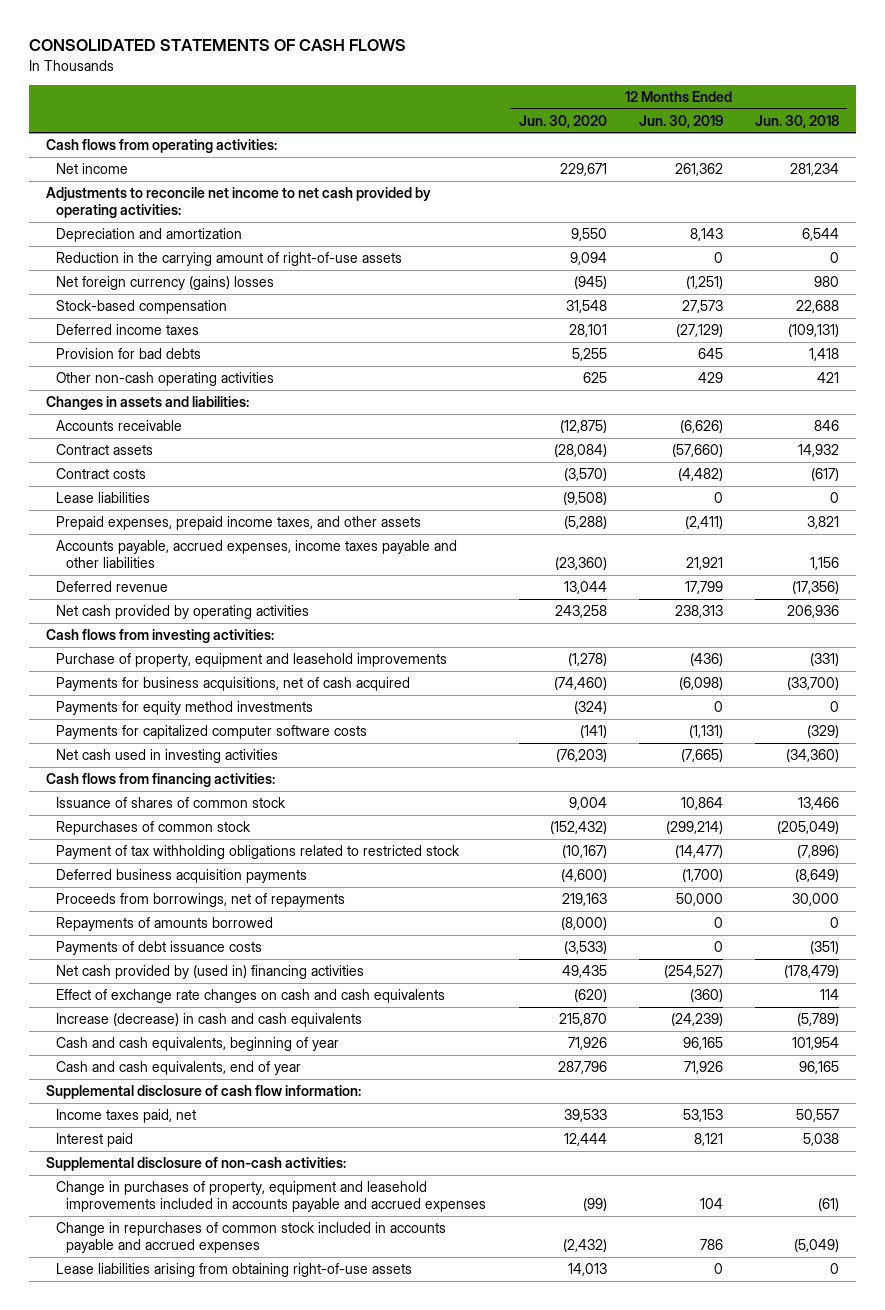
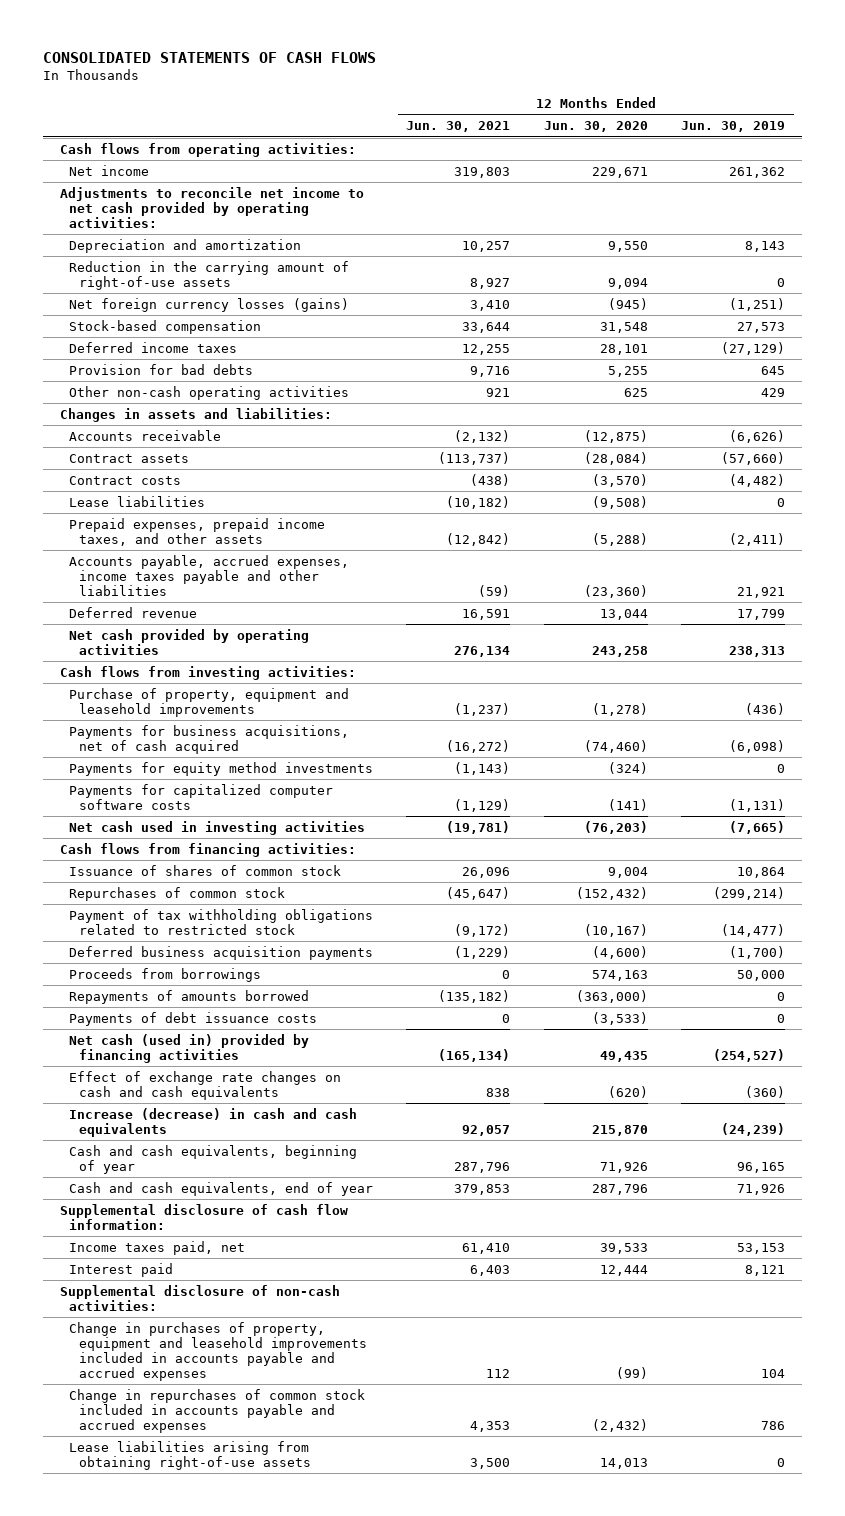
[755,114,840,128] Jun. 30, 2018 -> none
none -> [406,121,511,133] Jun. 30, 2021
[55,276,274,291] Net foreign currency (gains) losses -> [69,297,350,312] Net foreign currency losses (gains)
[55,893,345,908] Proceeds from borrowings, net of repayments -> [69,967,262,982] Proceeds from borrowings
[561,893,607,907] 219,163 -> [591,969,648,981] 574,163
[560,917,607,931] (8,000) -> [575,989,648,1003] (363,000)
[55,965,364,980] Net cash provided by (used in) financing activities -> [69,1033,310,1063] Net cash (used in) provided by financing activities

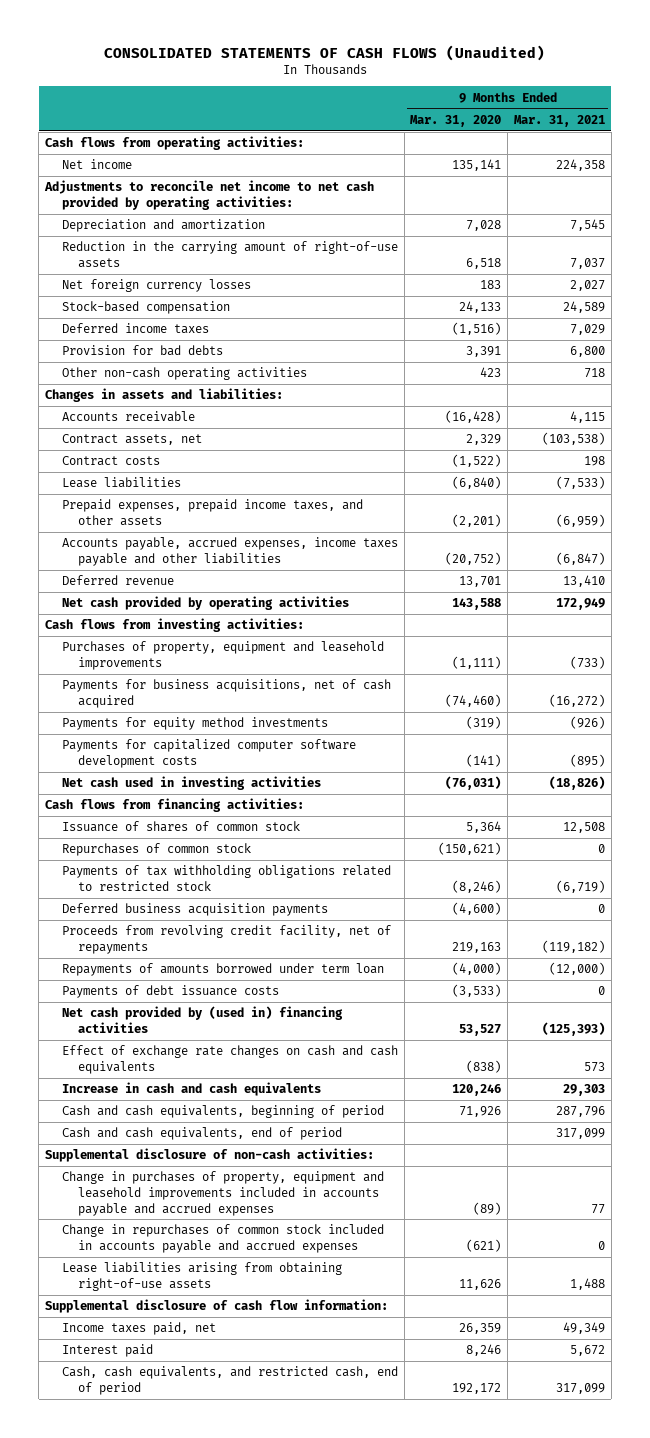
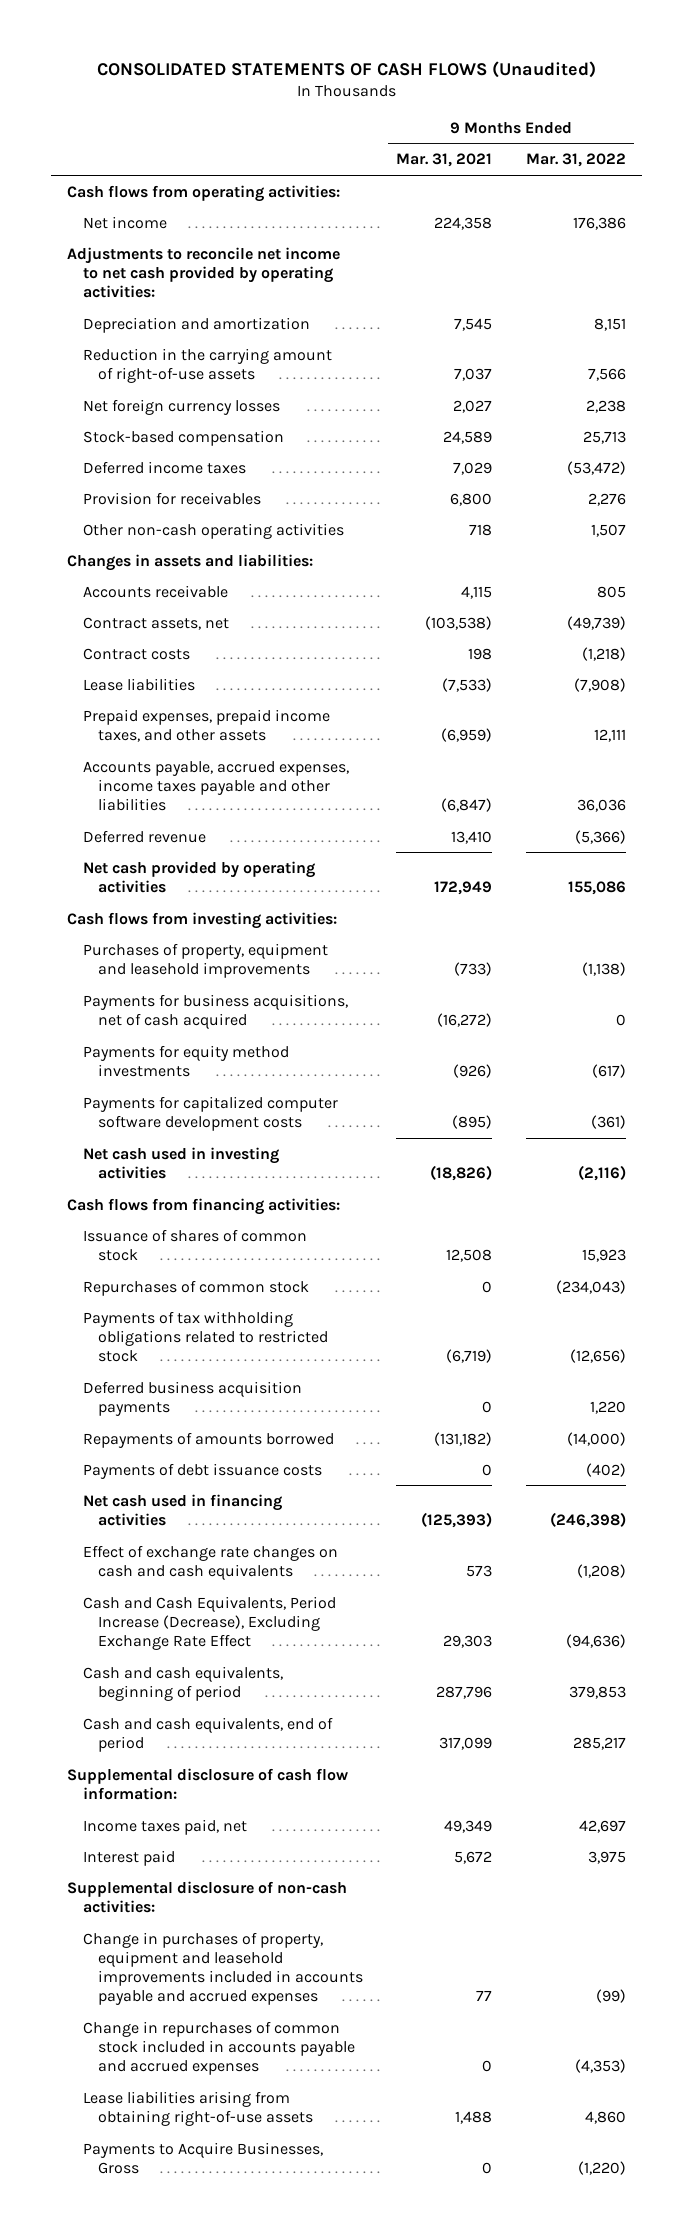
[410,114,502,127] Mar. 31, 2020 -> none
none -> [525,153,626,168] Mar. 31, 2022
[61,345,223,357] Provision for bad debts -> none
none -> [82,491,261,505] Provision for receivables
[61,925,391,954] Proceeds from revolving credit facility, net of repayments -> none
[61,963,384,977] Repayments of amounts borrowed under term loan -> [82,1431,334,1448] Repayments of amounts borrowed
[549,962,606,976] (12,000) -> [434,1431,493,1446] (131,182)
[61,1006,343,1033] Net cash provided by (used in) financing activities -> [82,1493,282,1526] Net cash used in financing activities
[61,1082,321,1097] Increase in cash and cash equivalents -> [82,1595,336,1650] Cash and Cash Equivalents, Period Increase (Decrease), Excluding Exchange Rate Effect
[45,1299,389,1314] Supplemental disclosure of cash flow information: -> [67,1767,349,1800] Supplemental disclosure of cash flow information:
[61,1322,216,1336] Income taxes paid, net -> [82,1818,247,1835] Income taxes paid, net
[61,1344,153,1358] Interest paid -> [82,1849,175,1866] Interest paid
[61,1366,398,1395] Cash, cash equivalents, and restricted cash, end of period -> none
none -> [82,2141,323,2174] Payments to Acquire Businesses, Gross

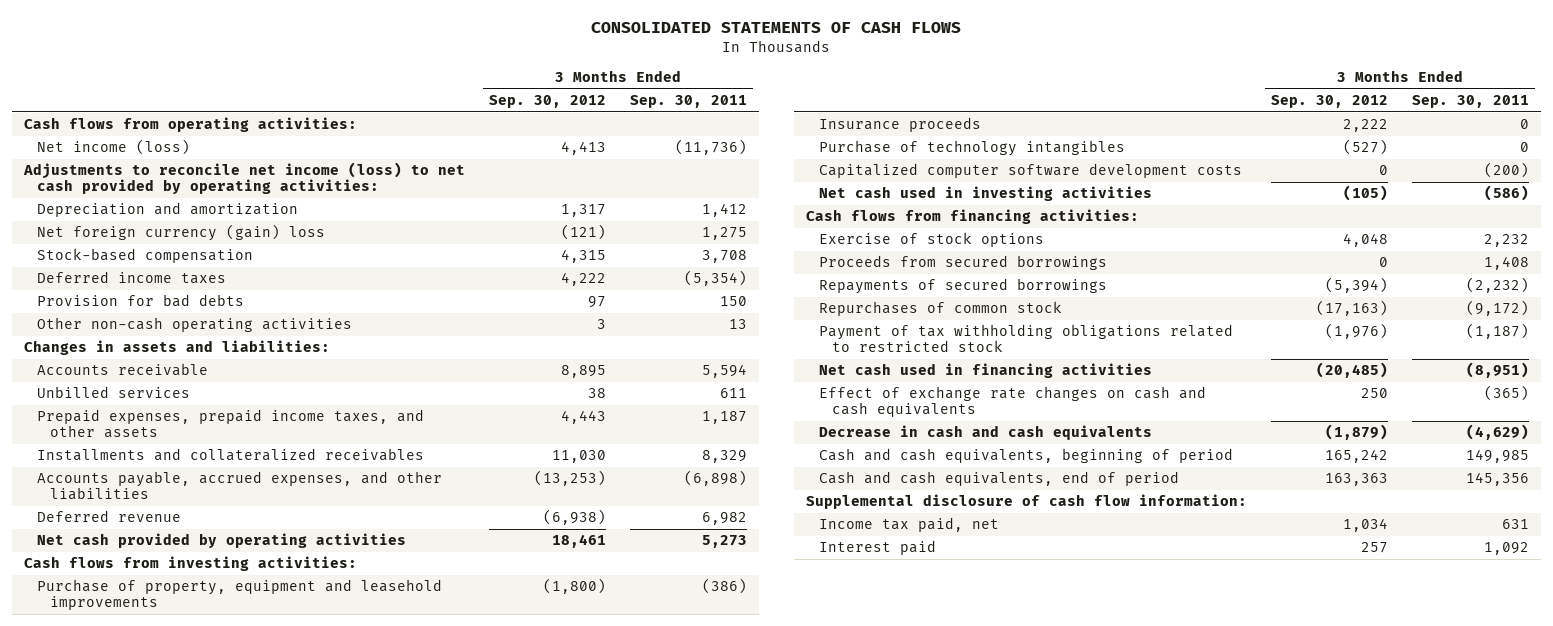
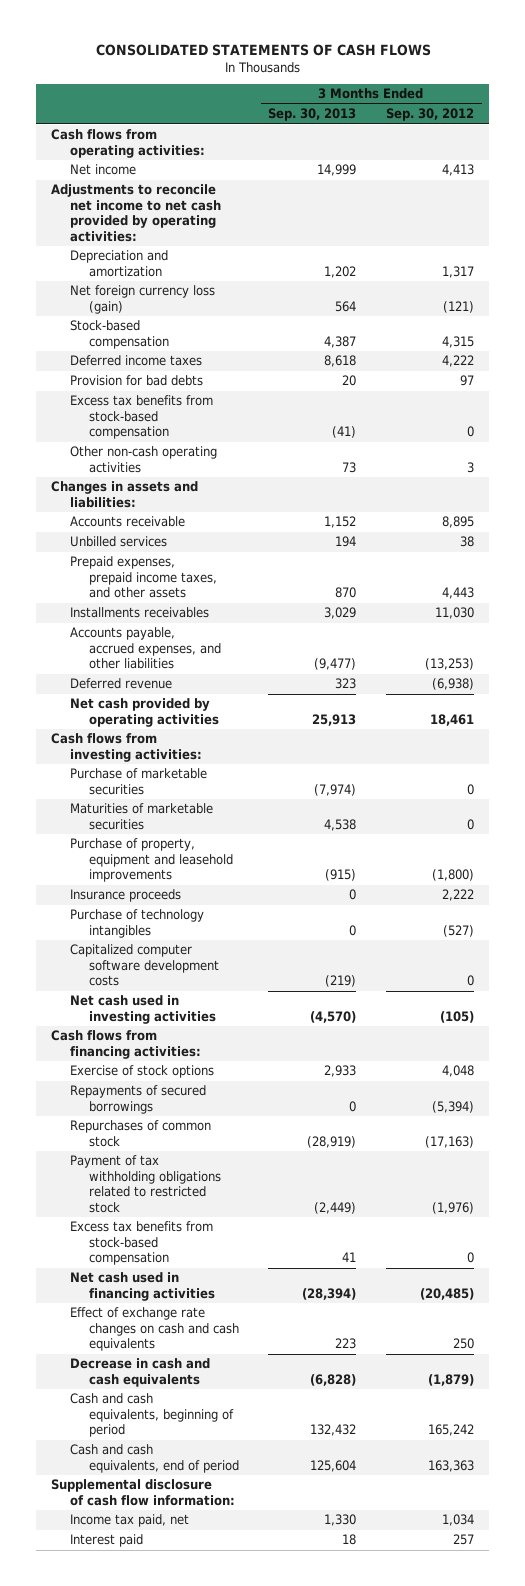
[630,94,748,108] Sep. 30, 2011 -> none
none -> [268,108,357,122] Sep. 30, 2013
[37,139,191,156] Net income (loss) -> [69,164,136,176] Net income
[22,162,465,195] Adjustments to reconcile net income (loss) to net cash provided by operating activities: -> [50,184,221,242] Adjustments to reconcile net income to net cash provided by operating activities:
[37,224,326,242] Net foreign currency (gain) loss -> [69,285,215,314] Net foreign currency loss (gain)
none -> [69,395,213,440] Excess tax benefits from stock-based compensation
[37,448,425,462] Installments and collateralized receivables -> [69,607,209,619] Installments receivables
none -> [69,768,207,795] Purchase of marketable securities
none -> [69,803,213,830] Maturities of marketable securities
[818,255,1107,271] Proceeds from secured borrowings -> none
none -> [69,1221,213,1266] Excess tax benefits from stock-based compensation

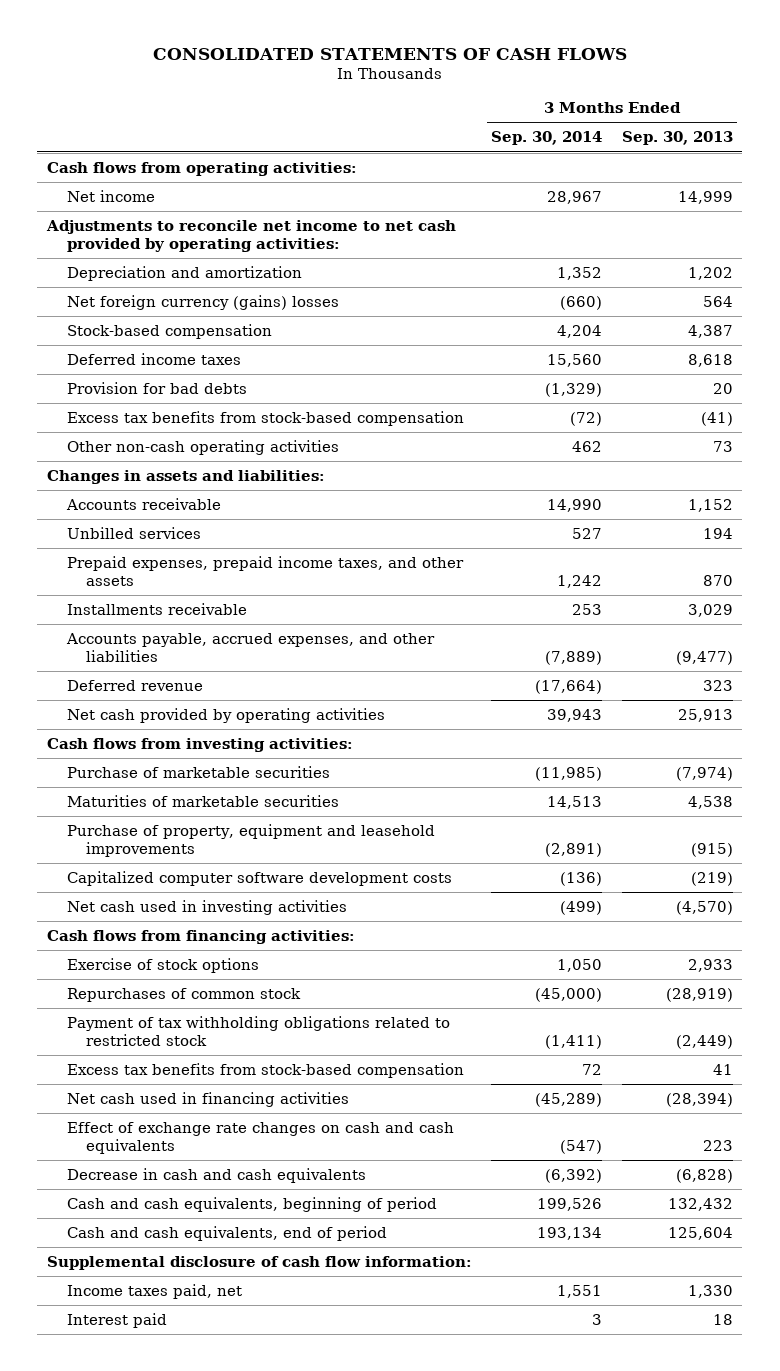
[386,108,475,122] Sep. 30, 2012 -> none
none -> [491,131,603,146] Sep. 30, 2014
[69,285,215,314] Net foreign currency loss (gain) -> [66,294,339,310] Net foreign currency (gains) losses
[69,607,209,619] Installments receivables -> [66,602,247,615] Installments receivable
[69,889,181,903] Insurance proceeds -> none
[69,909,204,938] Purchase of technology intangibles -> none
[69,1085,206,1114] Repayments of secured borrowings -> none
[69,1514,189,1528] Income tax paid, net -> [66,1283,242,1299] Income taxes paid, net

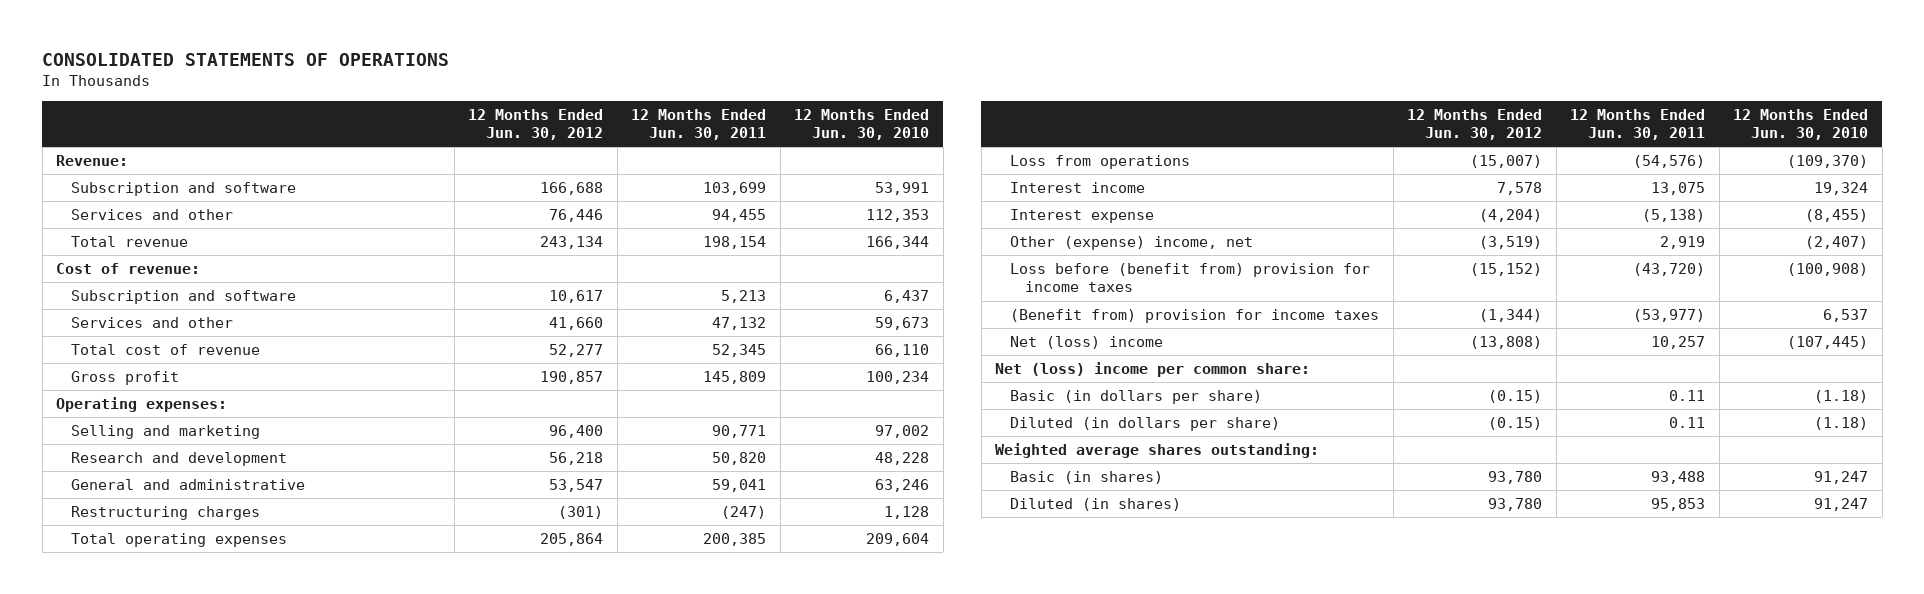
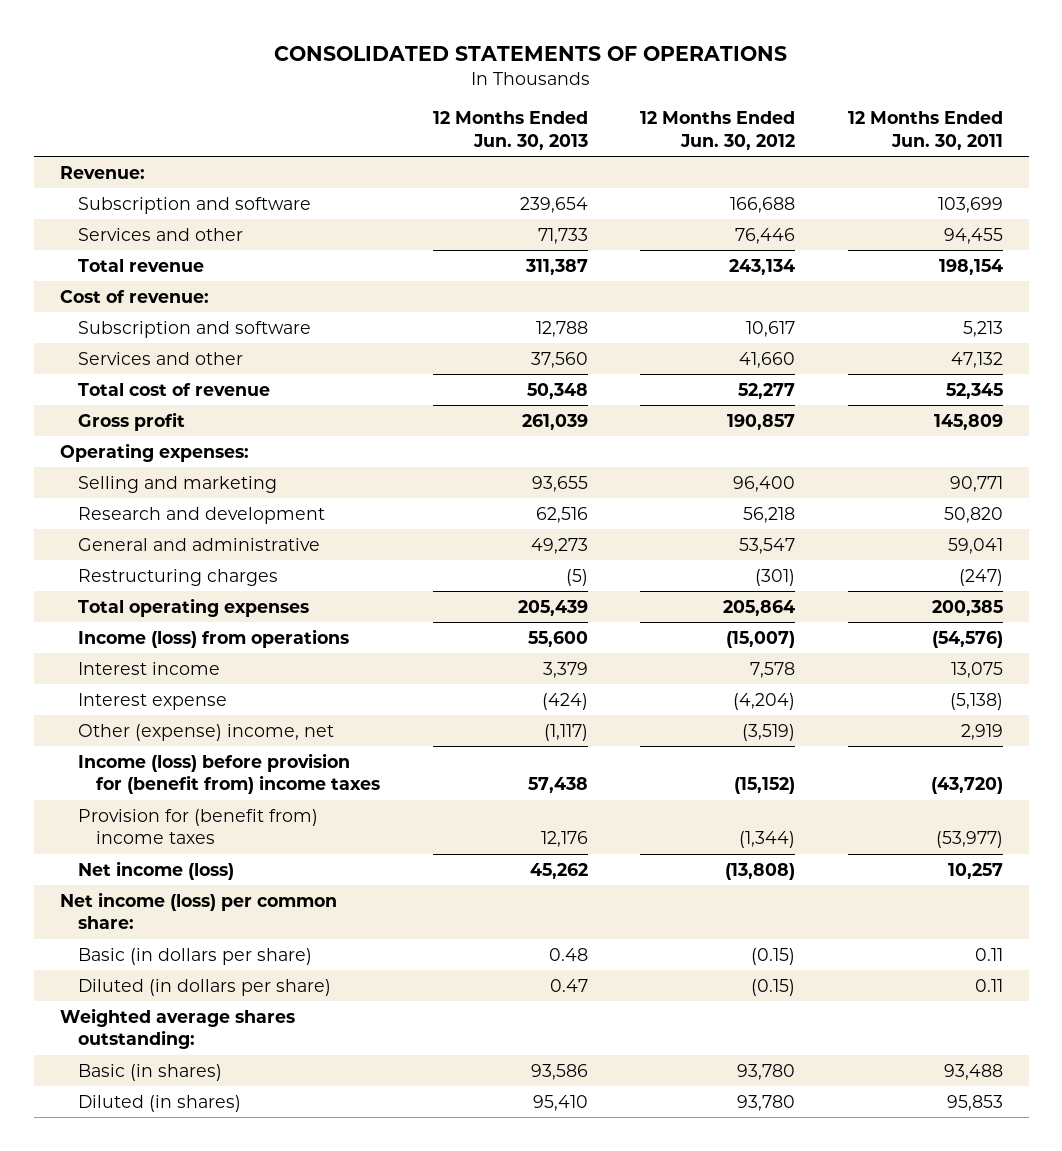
[794,109,930,141] 12 Months Ended Jun. 30, 2010 -> none
none -> [432,111,588,150] 12 Months Ended Jun. 30, 2013
[1010,155,1191,170] Loss from operations -> [77,628,349,648] Income (loss) from operations
[1010,263,1371,293] Loss before (benefit from) provision for income taxes -> [77,752,381,795] Income (loss) before provision for (benefit from) income taxes
[1010,309,1380,324] (Benefit from) provision for income taxes -> [77,808,318,845] Provision for (benefit from) income taxes
[1010,336,1164,350] Net (loss) income -> [77,860,234,880] Net income (loss)
[995,362,1311,378] Net (loss) income per common share: -> [59,891,337,930] Net income (loss) per common share:

